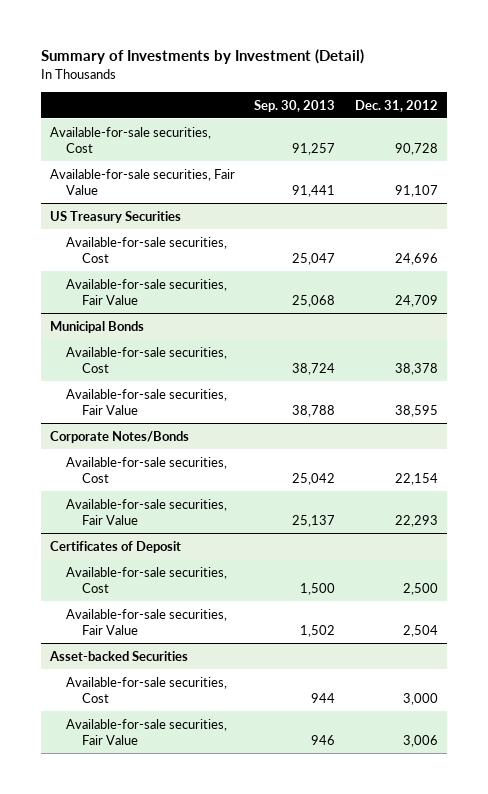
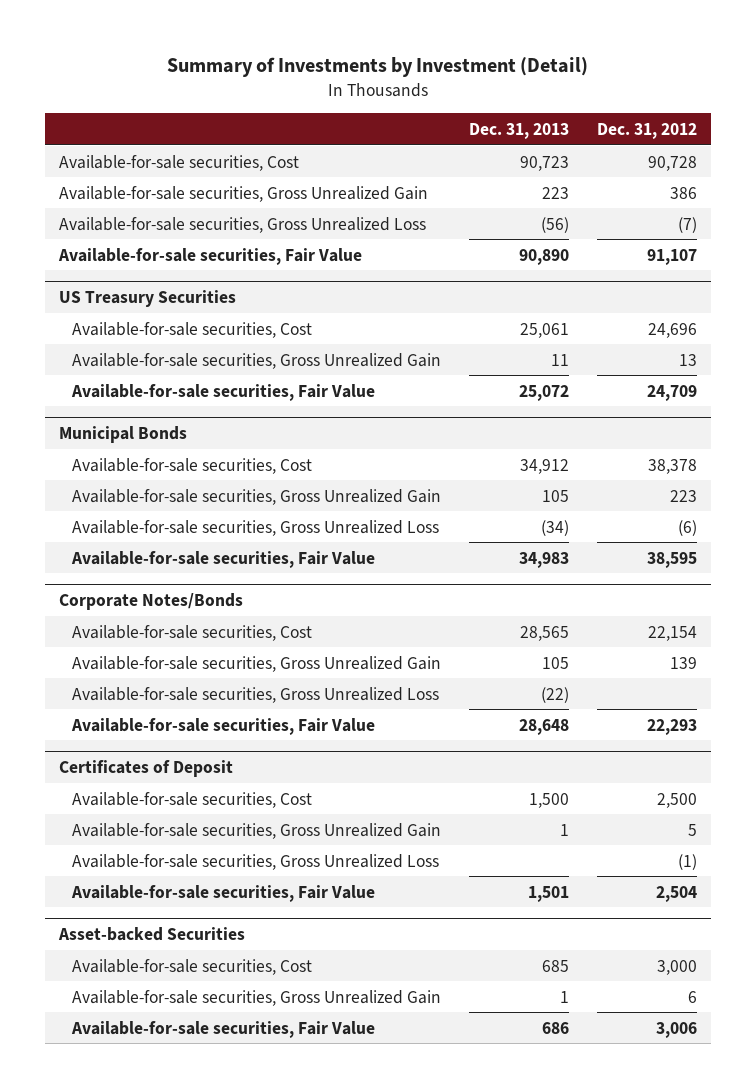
[254,99,336,112] Sep. 30, 2013 -> none
none -> [469,122,570,139] Dec. 31, 2013
none -> [59,185,429,202] Available-for-sale securities, Gross Unrealized Gain
none -> [59,216,427,233] Available-for-sale securities, Gross Unrealized Loss
none -> [71,352,441,369] Available-for-sale securities, Gross Unrealized Gain
none -> [71,488,441,505] Available-for-sale securities, Gross Unrealized Gain
none -> [71,519,439,536] Available-for-sale securities, Gross Unrealized Loss
none -> [71,655,441,672] Available-for-sale securities, Gross Unrealized Gain
none -> [71,686,439,703] Available-for-sale securities, Gross Unrealized Loss
none -> [71,822,441,839] Available-for-sale securities, Gross Unrealized Gain
none -> [71,853,439,870] Available-for-sale securities, Gross Unrealized Loss
none -> [71,989,441,1006] Available-for-sale securities, Gross Unrealized Gain

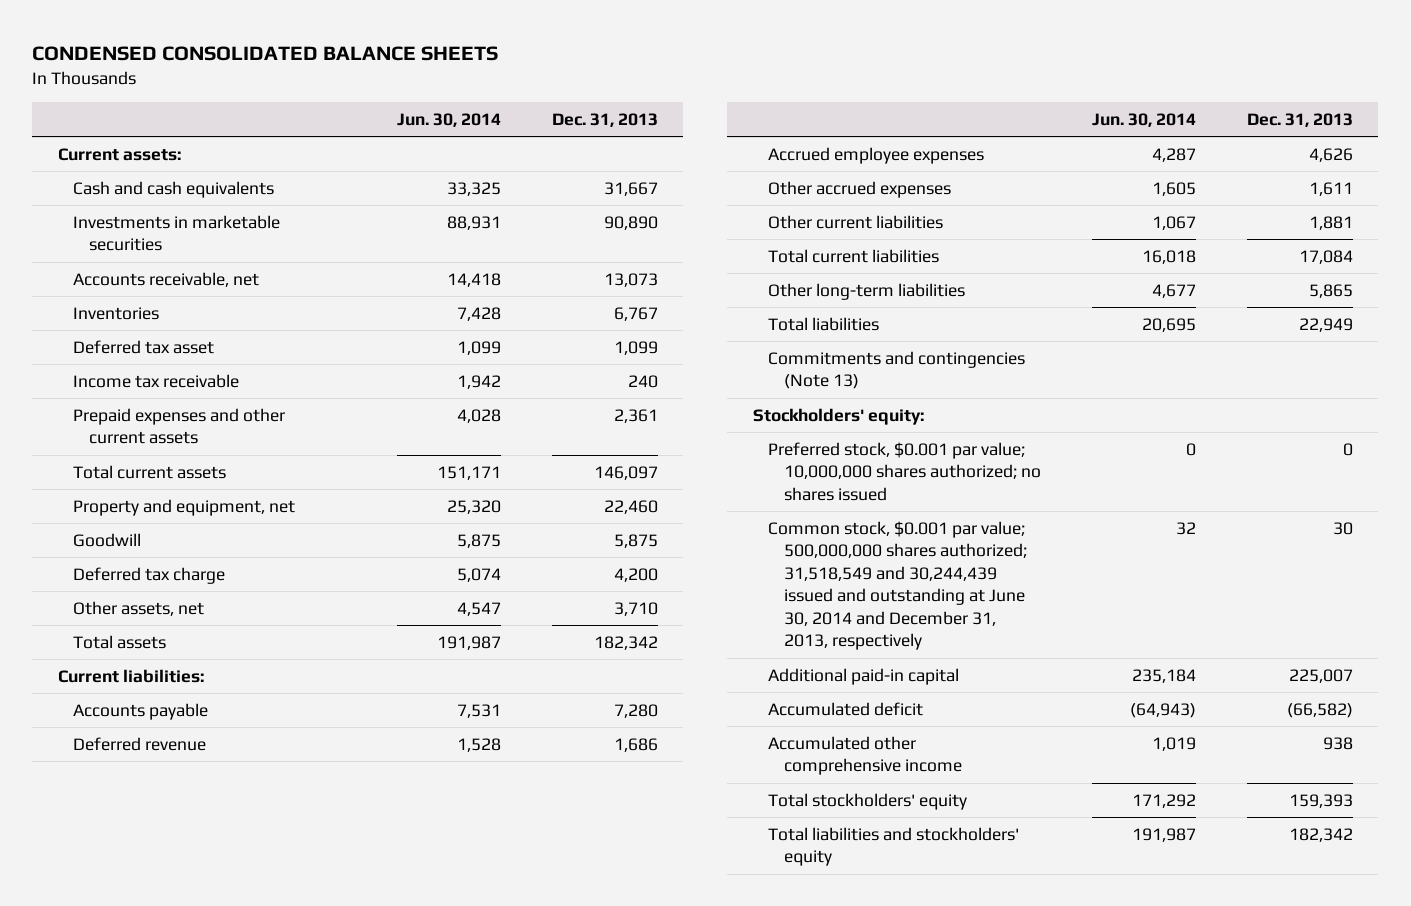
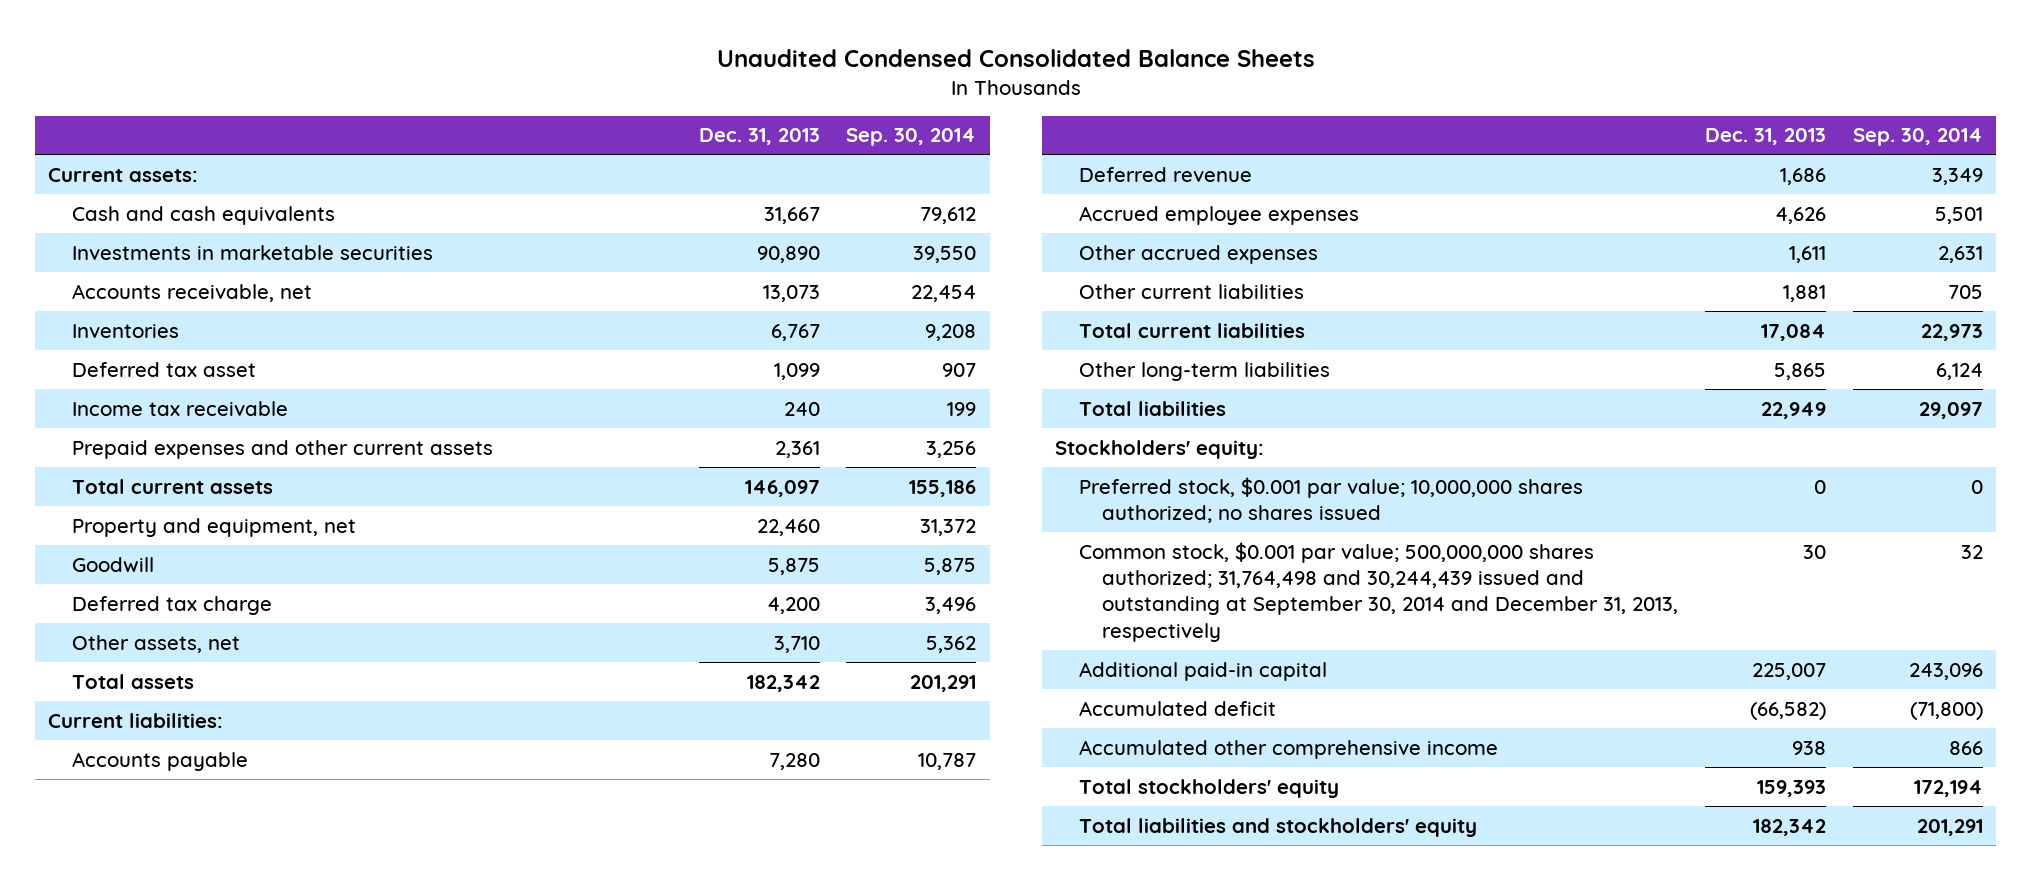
[32,45,499,61] CONDENSED CONSOLIDATED BALANCE SHEETS -> [716,49,1315,68] Unaudited Condensed Consolidated Balance Sheets
[396,112,501,127] Jun. 30, 2014 -> none
none -> [846,128,977,147] Sep. 30, 2014
[768,350,1026,390] Commitments and contingencies (Note 13) -> none
[768,520,1027,651] Common stock, $0.001 par value; 500,000,000 shares authorized; 31,518,549 and 30,244,439 issued and outstanding at June 30, 2014 and December 31, 2013, respectively -> [1078,541,1679,642] Common stock, $0.001 par value; 500,000,000 shares authorized; 31,764,498 and 30,244,439 issued and outstanding at September 30, 2014 and December 31, 2013, respectively

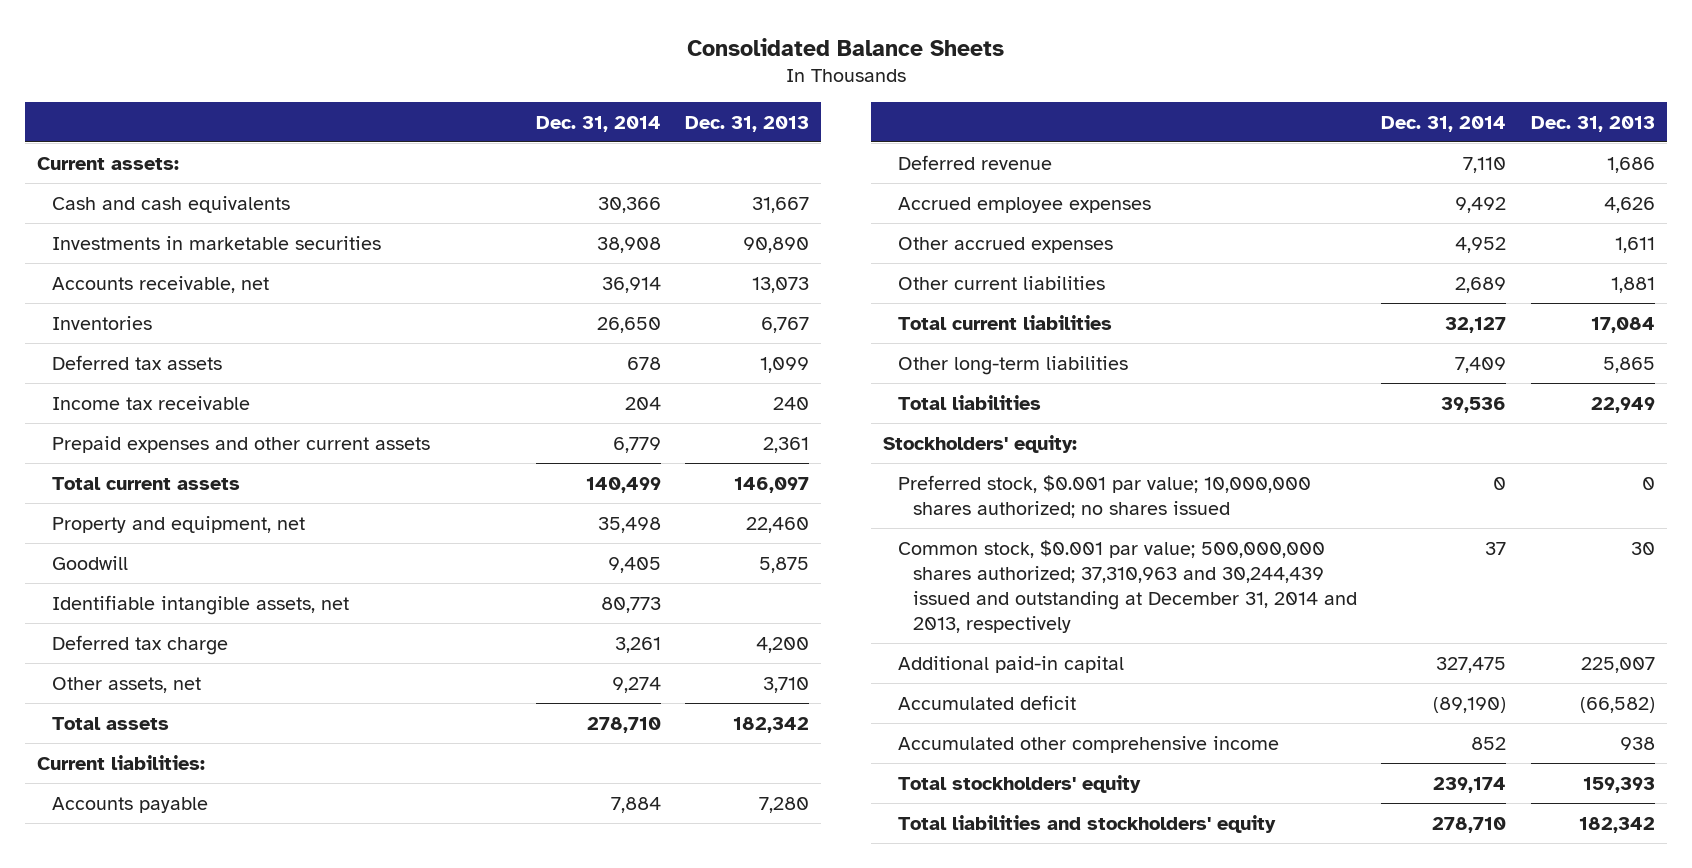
[716,49,1315,68] Unaudited Condensed Consolidated Balance Sheets -> [687,37,1005,56] Consolidated Balance Sheets
[846,128,977,147] Sep. 30, 2014 -> none
none -> [535,115,661,132] Dec. 31, 2014
[72,361,257,377] Deferred tax asset -> [52,354,223,370] Deferred tax assets
none -> [52,594,350,615] Identifiable intangible assets, net
[1078,541,1679,642] Common stock, $0.001 par value; 500,000,000 shares authorized; 31,764,498 and 30,244,439 issued and outstanding at September 30, 2014 and December 31, 2013, respectively -> [897,539,1358,633] Common stock, $0.001 par value; 500,000,000 shares authorized; 37,310,963 and 30,244,439 issued and outstanding at December 31, 2014 and 2013, respectively

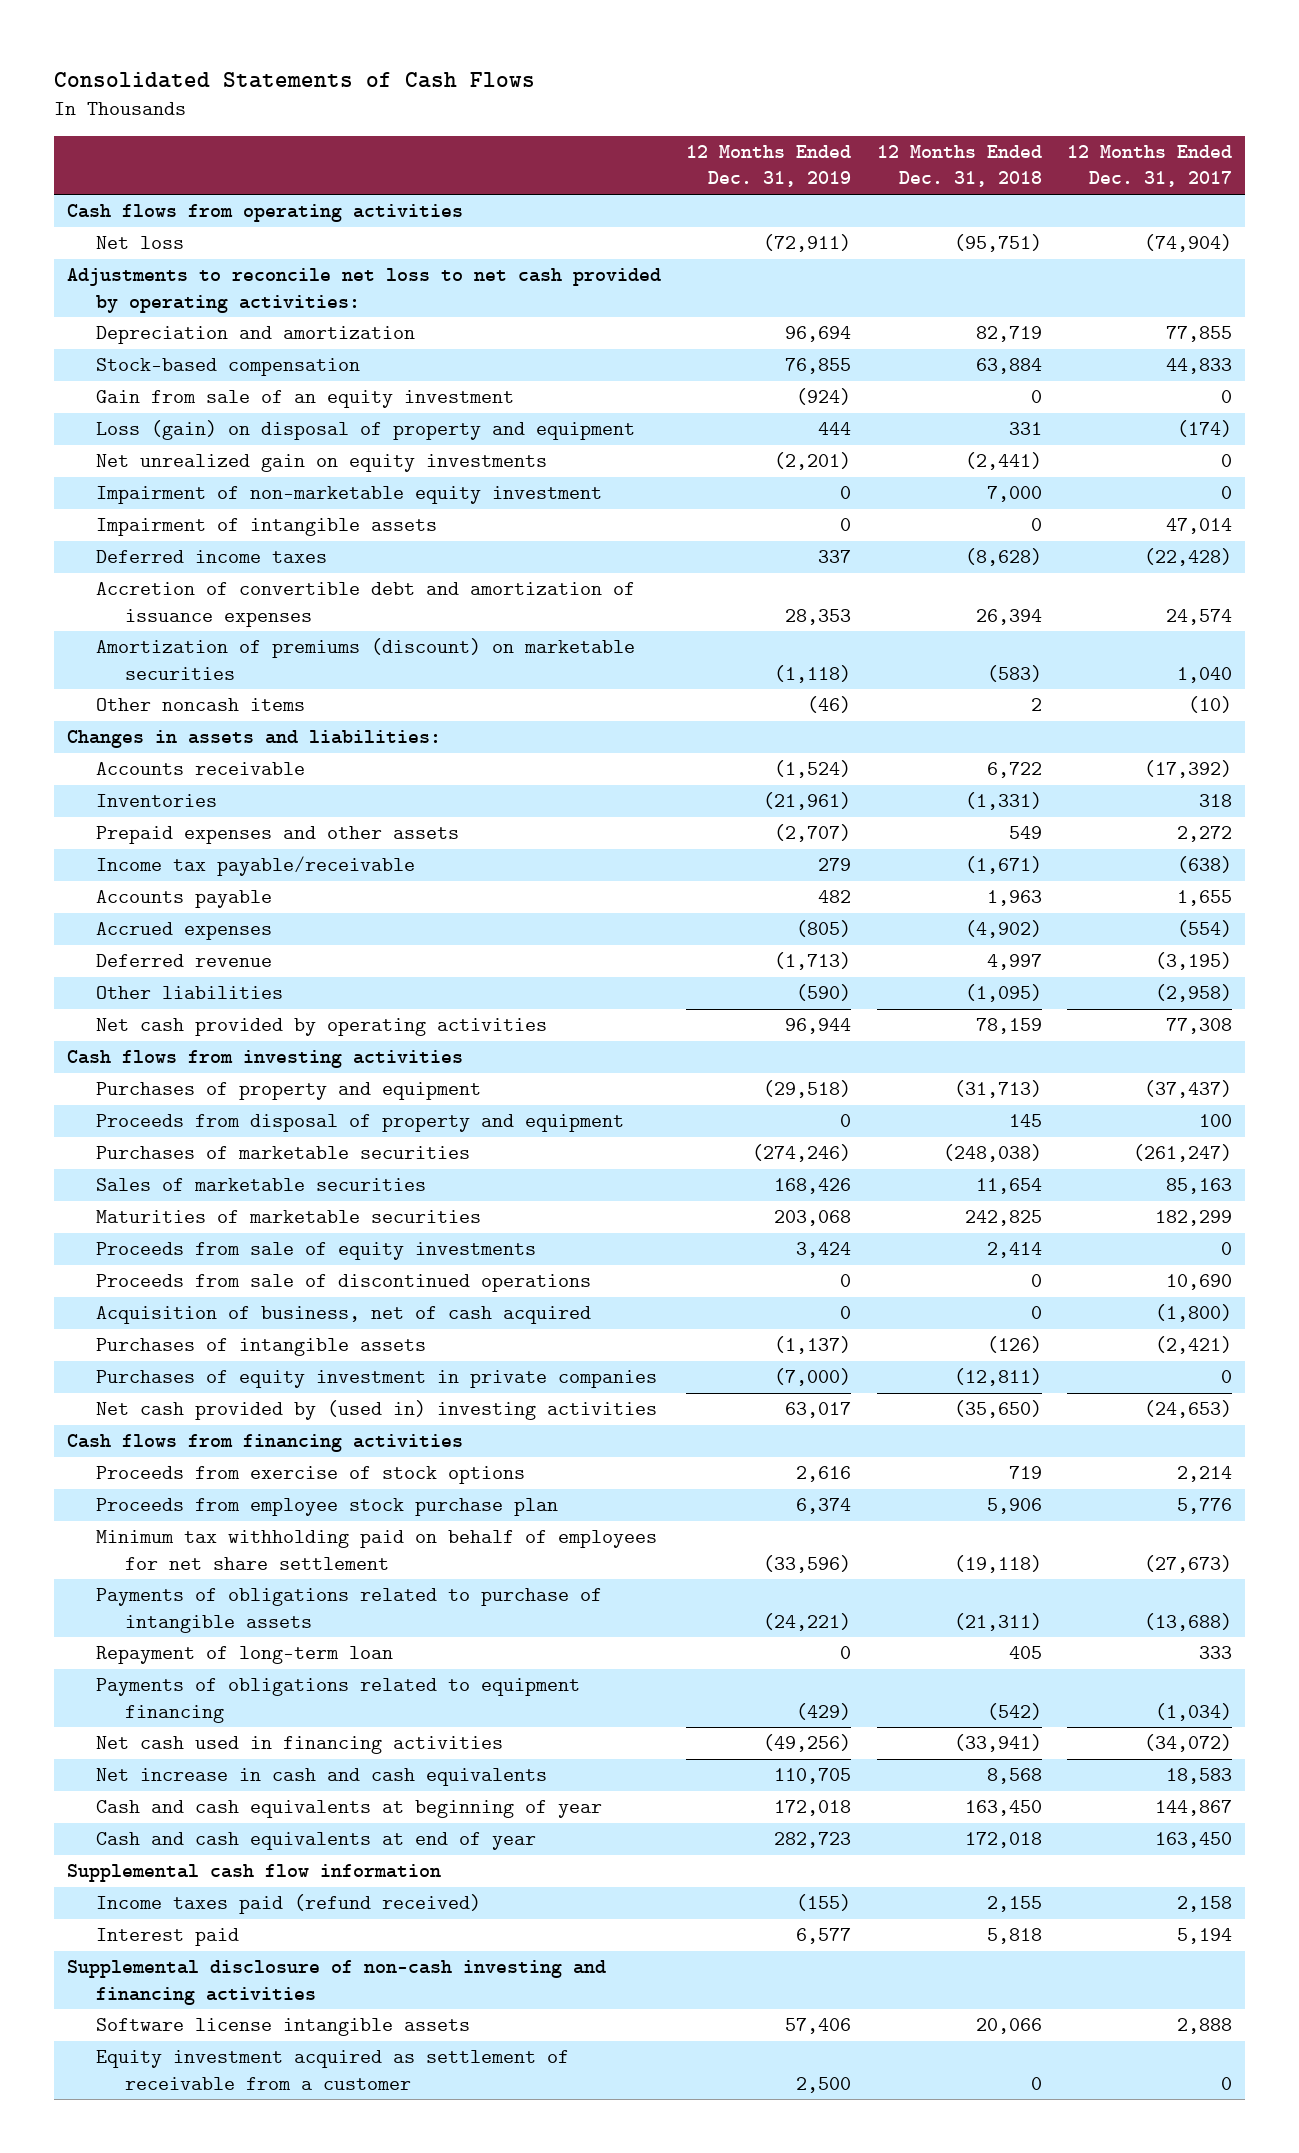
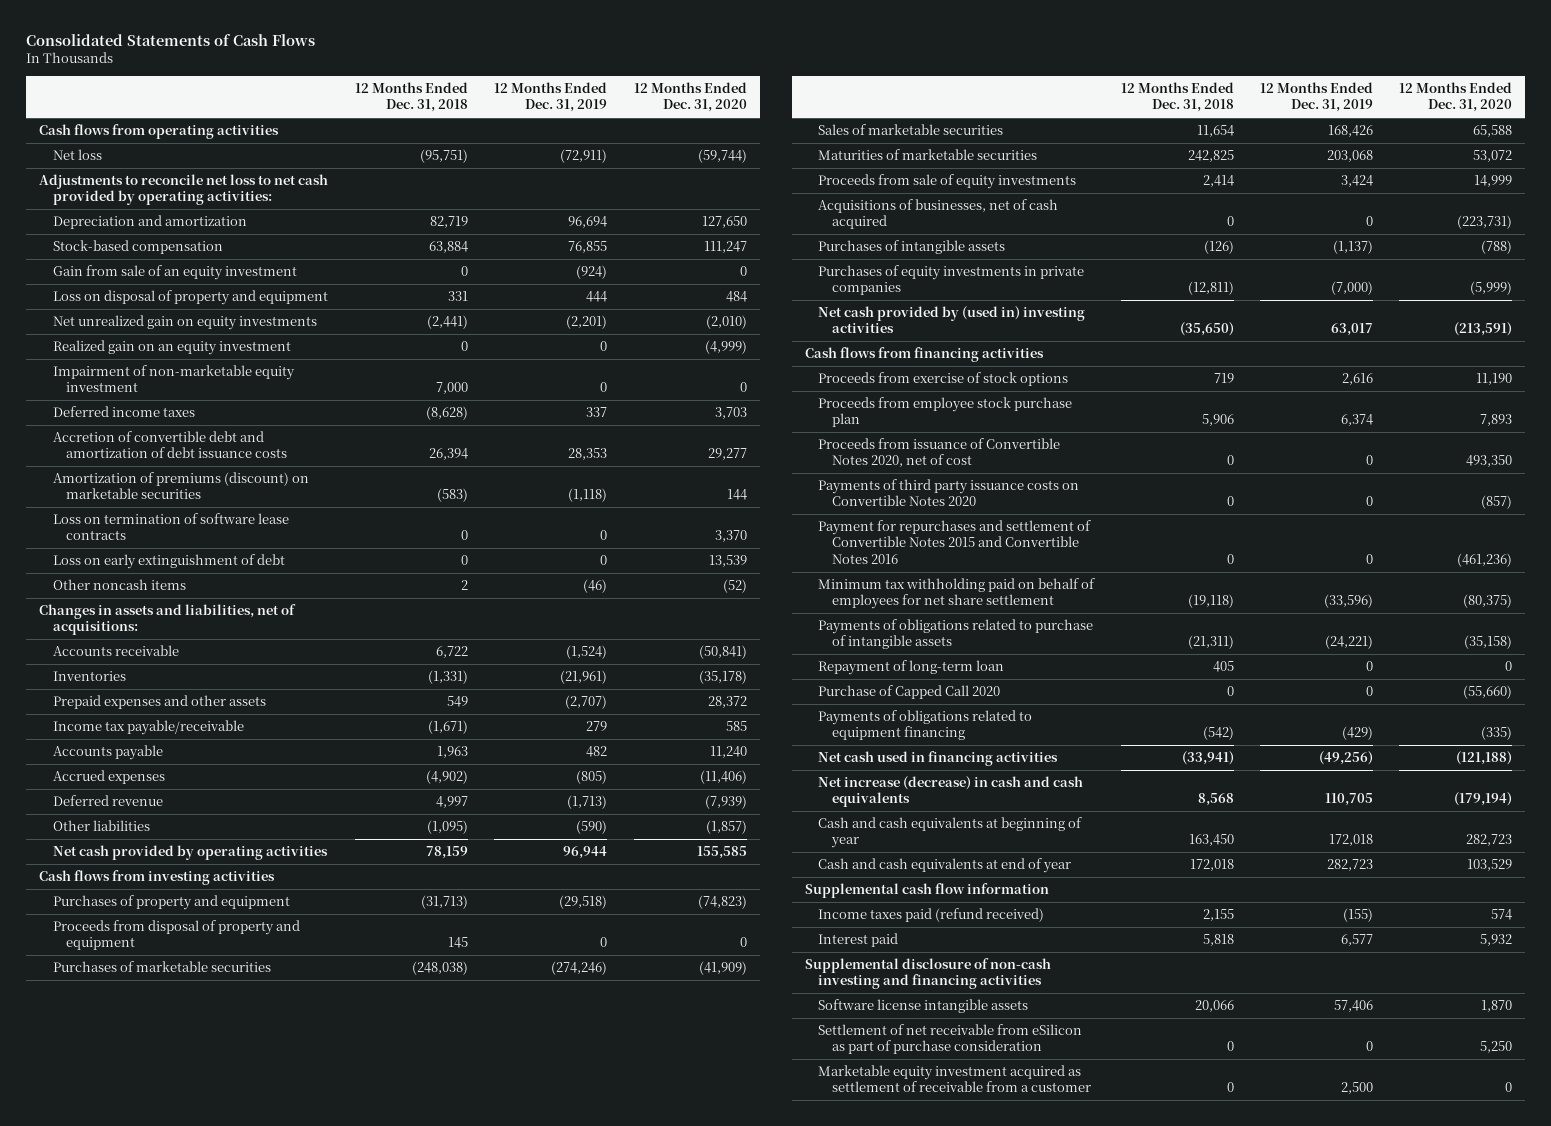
[1066,145,1232,188] 12 Months Ended Dec. 31, 2017 -> none
none -> [633,82,747,113] 12 Months Ended Dec. 31, 2020
[96,420,636,441] Loss (gain) on disposal of property and equipment -> [52,290,328,306] Loss on disposal of property and equipment
none -> [52,340,291,356] Realized gain on an equity investment
[96,518,438,537] Impairment of intangible assets -> none
[96,582,636,627] Accretion of convertible debt and amortization of issuance expenses -> [52,431,288,459] Accretion of convertible debt and amortization of debt issuance costs
none -> [52,513,289,541] Loss on termination of software lease contracts
none -> [52,554,285,570] Loss on early extinguishment of debt
[67,730,442,749] Changes in assets and liabilities: -> [39,604,297,636] Changes in assets and liabilities, net of acquisitions:
[96,1274,592,1293] Proceeds from sale of discontinued operations -> none
[96,1306,592,1325] Acquisition of business, net of cash acquired -> [818,199,1059,230] Acquisitions of businesses, net of cash acquired
[96,1370,658,1389] Purchases of equity investment in private companies -> [818,265,1085,296] Purchases of equity investments in private companies
none -> [818,438,1061,468] Proceeds from issuance of Convertible Notes 2020, net of cost
none -> [818,479,1080,507] Payments of third party issuance costs on Convertible Notes 2020
none -> [818,520,1092,564] Payment for repurchases and settlement of Convertible Notes 2015 and Convertible Notes 2016
none -> [818,685,1001,700] Purchase of Capped Call 2020
[96,1768,548,1787] Net increase in cash and cash equivalents -> [818,776,1084,808] Net increase (decrease) in cash and cash equivalents
none -> [818,1024,1083,1055] Settlement of net receivable from eSilicon as part of purchase consideration
[96,2050,570,2090] Equity investment acquired as settlement of receivable from a customer -> [818,1065,1091,1093] Marketable equity investment acquired as settlement of receivable from a customer

